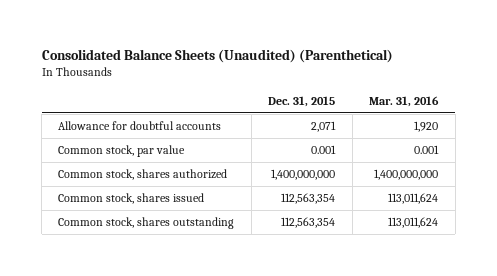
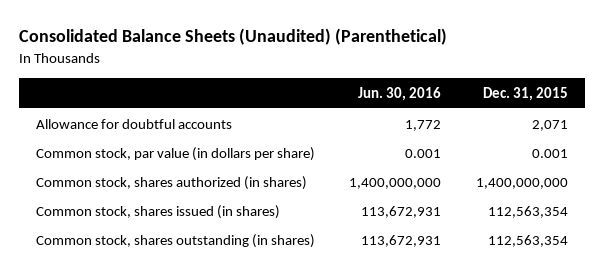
[369,95,440,107] Mar. 31, 2016 -> none
none -> [358,86,442,101] Jun. 30, 2016
[58,145,186,158] Common stock, par value -> [35,146,315,161] Common stock, par value (in dollars per share)
[58,169,228,181] Common stock, shares authorized -> [35,175,307,190] Common stock, shares authorized (in shares)
[58,193,205,205] Common stock, shares issued -> [35,204,280,219] Common stock, shares issued (in shares)
[58,217,235,230] Common stock, shares outstanding -> [35,233,315,248] Common stock, shares outstanding (in shares)

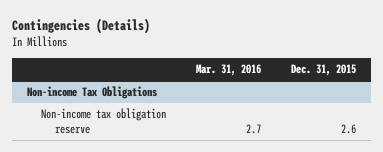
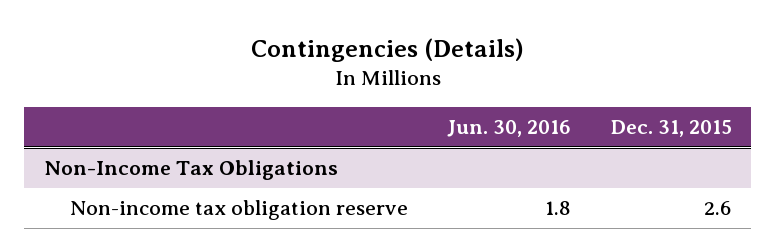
[196,64,262,77] Mar. 31, 2016 -> none
none -> [447,120,572,138] Jun. 30, 2016
[27,86,158,100] Non-income Tax Obligations -> [43,160,338,181] Non-Income Tax Obligations

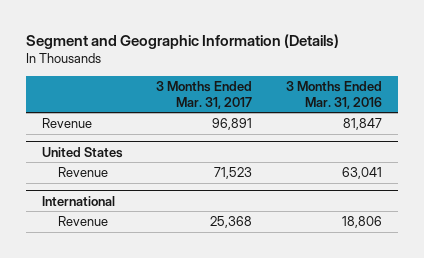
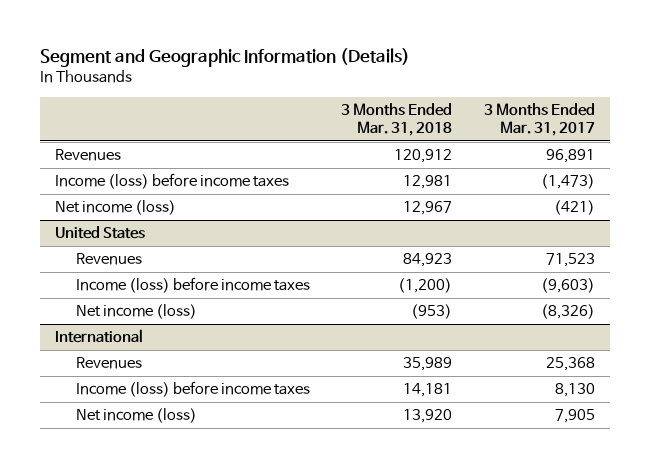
[285,81,382,109] 3 Months Ended Mar. 31, 2016 -> none
none -> [341,102,453,136] 3 Months Ended Mar. 31, 2018
[42,118,93,129] Revenue -> [55,149,122,162] Revenues
none -> [55,173,290,190] Income (loss) before income taxes
none -> [55,200,177,216] Net income (loss)
[58,167,109,178] Revenue -> [75,253,142,266] Revenues
none -> [75,277,310,294] Income (loss) before income taxes
none -> [75,304,197,320] Net income (loss)
[58,216,109,227] Revenue -> [75,357,142,370] Revenues
none -> [75,381,310,398] Income (loss) before income taxes
none -> [75,408,197,424] Net income (loss)

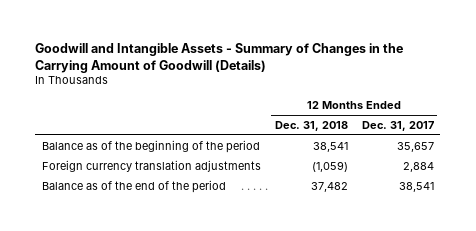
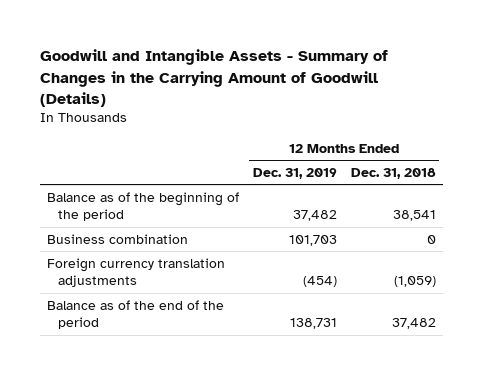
[361,120,434,131] Dec. 31, 2017 -> none
none -> [252,167,337,179] Dec. 31, 2019
none -> [46,233,188,244] Business combination

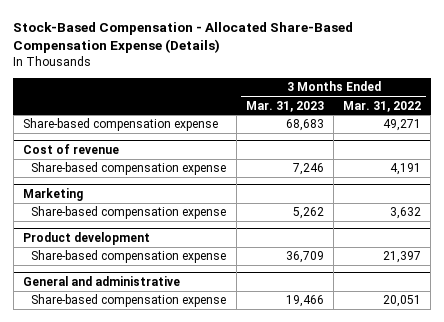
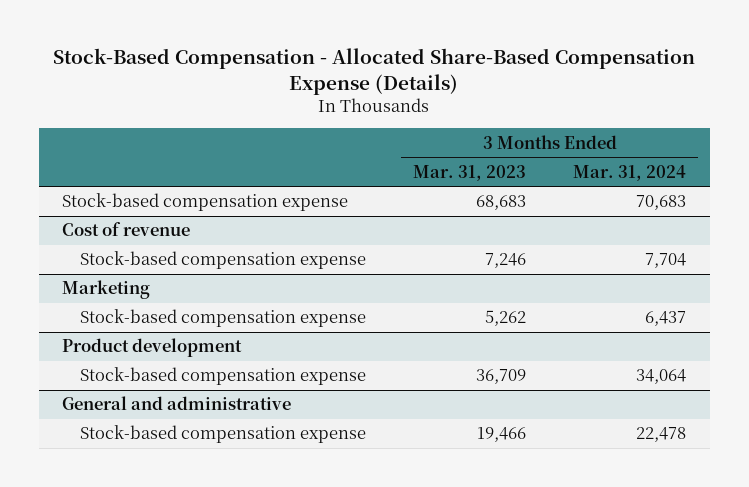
[343,100,422,112] Mar. 31, 2022 -> none
none -> [573,164,687,181] Mar. 31, 2024
[23,118,219,132] Share-based compensation expense -> [62,193,349,212] Stock-based compensation expense
[31,162,227,176] Share-based compensation expense -> [80,251,367,270] Stock-based compensation expense
[31,206,227,220] Share-based compensation expense -> [80,309,367,328] Stock-based compensation expense
[31,250,227,264] Share-based compensation expense -> [80,367,367,386] Stock-based compensation expense
[31,294,227,308] Share-based compensation expense -> [80,425,367,444] Stock-based compensation expense

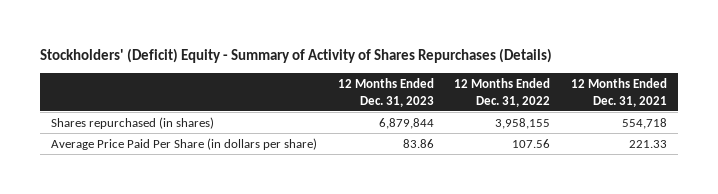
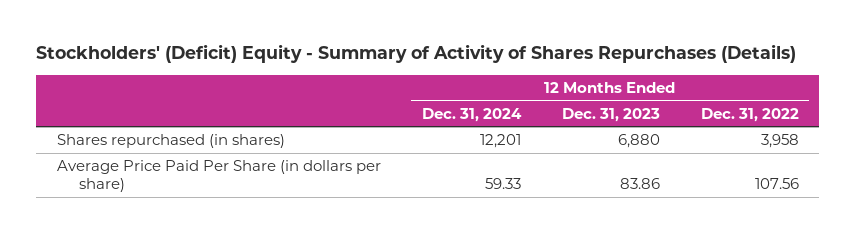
[571,78,668,107] 12 Months Ended Dec. 31, 2021 -> none
none -> [421,107,522,122] Dec. 31, 2024
[378,117,434,129] 6,879,844 -> [617,134,660,149] 6,880
[495,117,551,129] 3,958,155 -> [760,134,799,149] 3,958

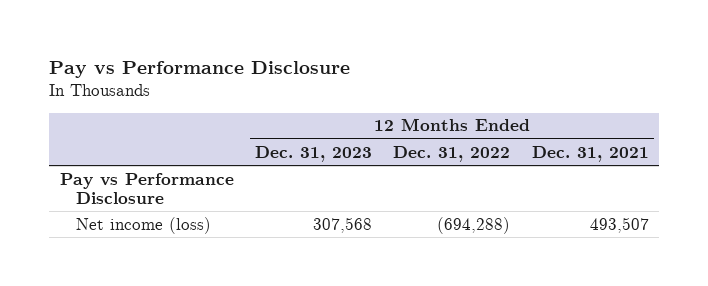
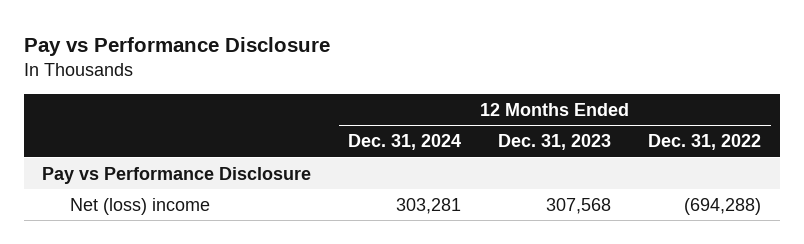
[531,145,649,162] Dec. 31, 2021 -> none
none -> [348,134,462,151] Dec. 31, 2024
[76,216,212,234] Net income (loss) -> [70,197,211,215] Net (loss) income

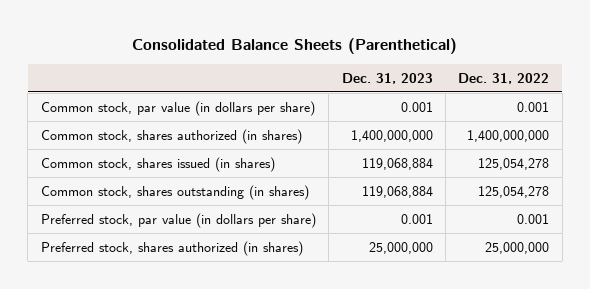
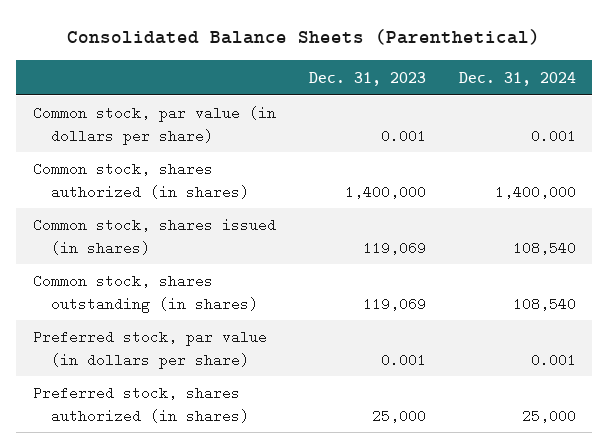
[458,72,550,84] Dec. 31, 2022 -> none
none -> [458,71,576,86] Dec. 31, 2024
[350,129,433,142] 1,400,000,000 -> [344,184,426,199] 1,400,000
[361,157,433,170] 119,068,884 -> [362,240,426,255] 119,069
[361,185,433,198] 119,068,884 -> [362,296,426,311] 119,069
[368,241,433,254] 25,000,000 -> [371,408,426,423] 25,000

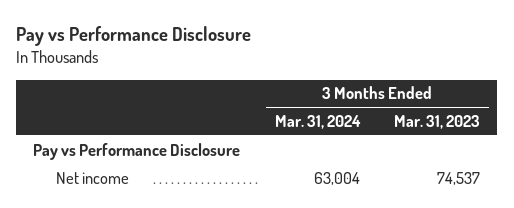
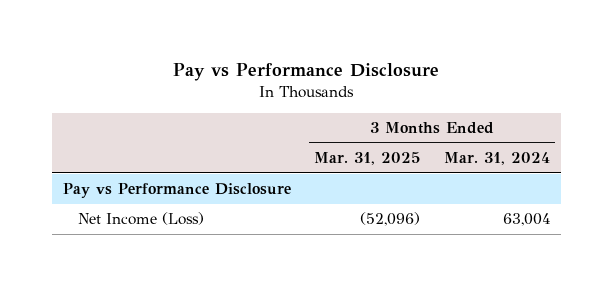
[394,114,481,129] Mar. 31, 2023 -> none
none -> [314,152,421,166] Mar. 31, 2025
[56,171,130,184] Net income -> [77,212,204,226] Net Income (Loss)

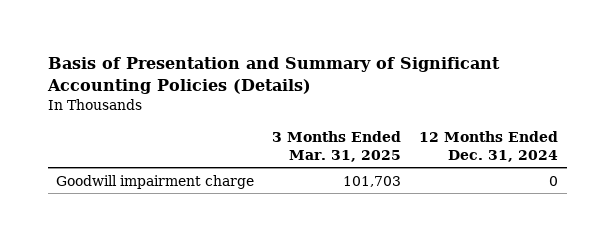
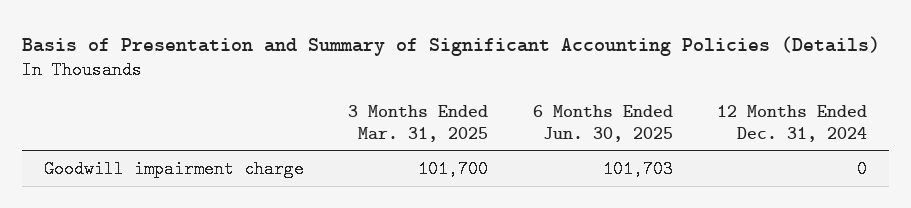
none -> [532,104,673,142] 6 Months Ended Jun. 30, 2025
[343,175,402,187] 101,703 -> [418,160,489,179] 101,700

